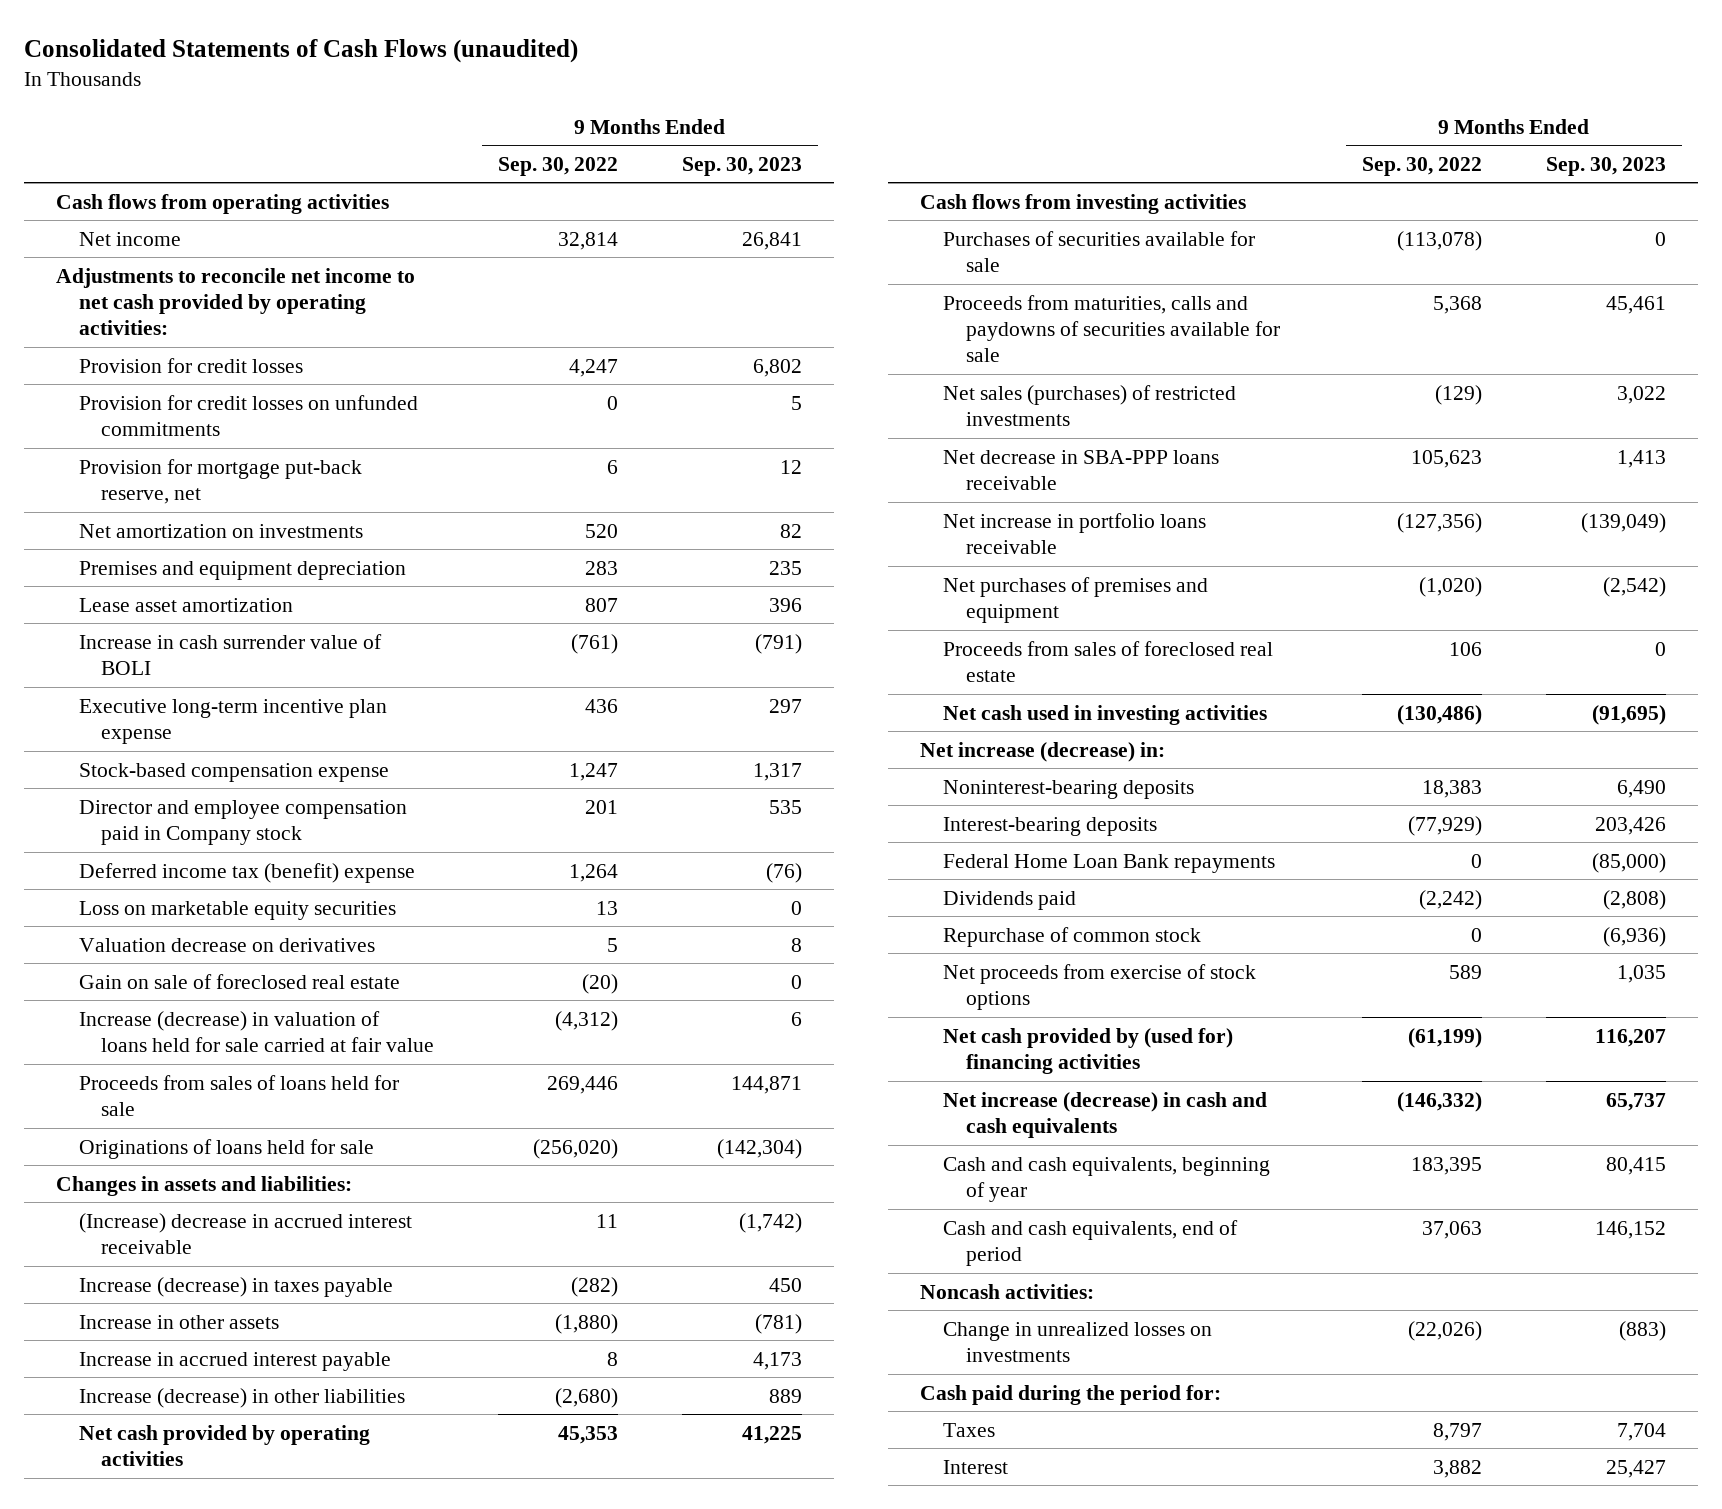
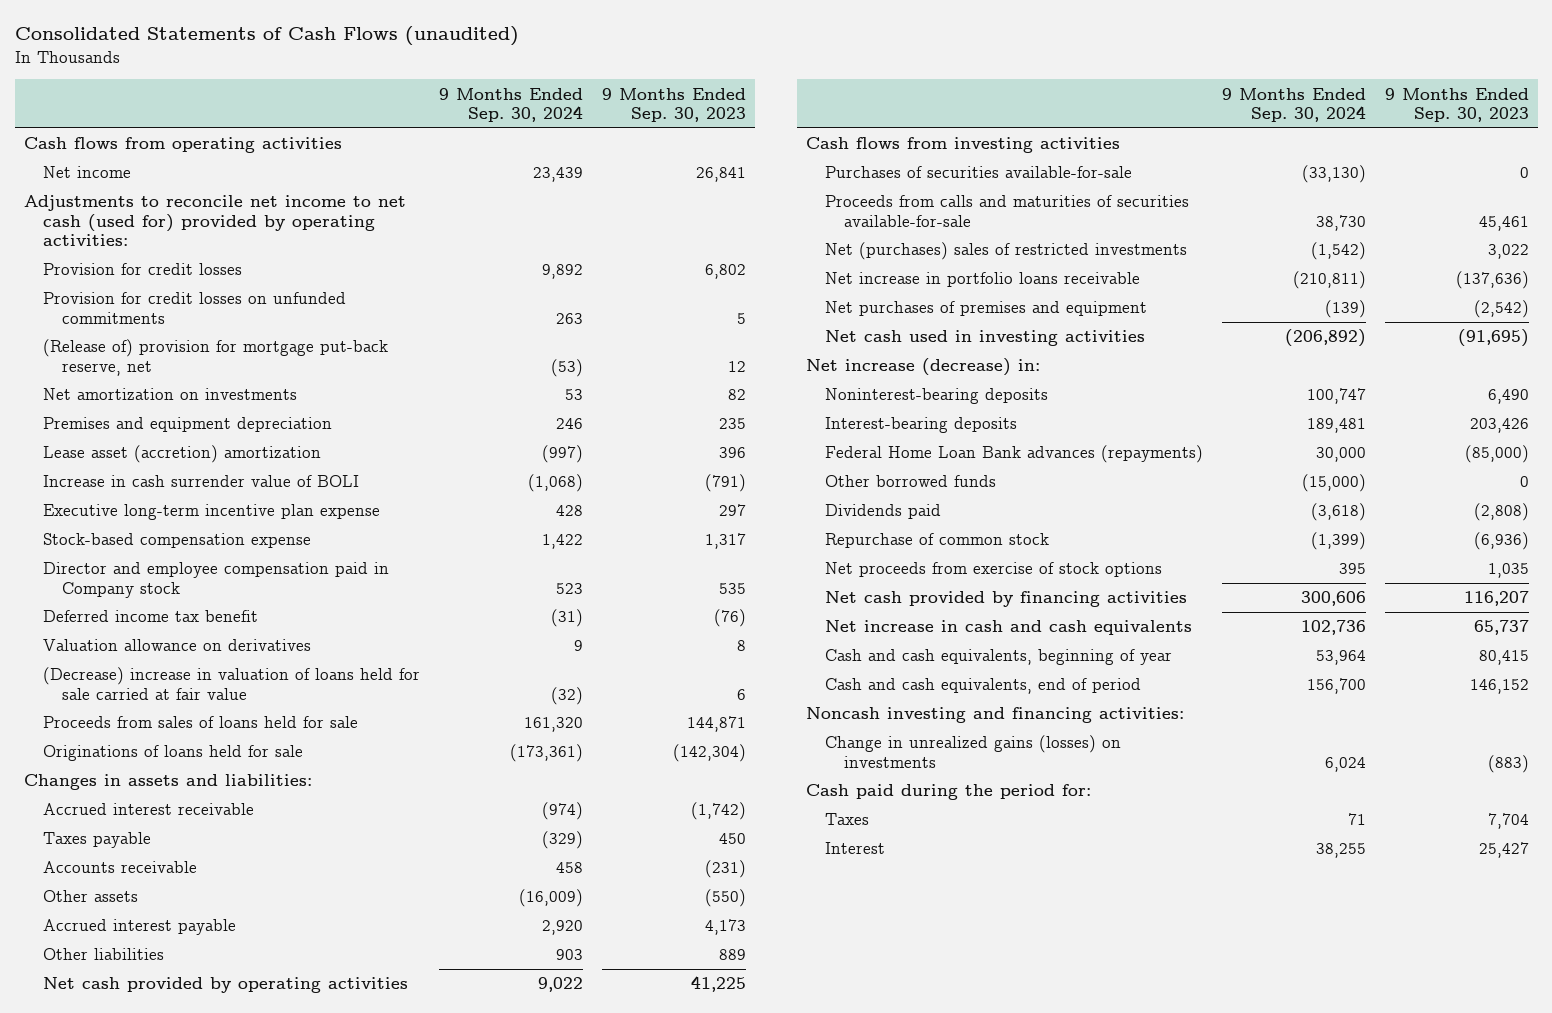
[498,156,619,176] Sep. 30, 2022 -> none
none -> [439,87,584,123] 9 Months Ended Sep. 30, 2024
[55,267,415,336] Adjustments to reconcile net income to net cash provided by operating activities: -> [23,195,406,247] Adjustments to reconcile net income to net cash (used for) provided by operating activities:
[78,458,362,504] Provision for mortgage put-back reserve, net -> [42,339,388,376] (Release of) provision for mortgage put-back reserve, net
[78,597,293,612] Lease asset amortization -> [42,445,321,464] Lease asset (accretion) amortization
[78,900,396,920] Loss on marketable equity securities -> none
[78,973,400,989] Gain on sale of foreclosed real estate -> none
[78,862,415,883] Deferred income tax (benefit) expense -> [42,610,258,623] Deferred income tax benefit
[78,937,375,952] Valuation decrease on derivatives -> [42,639,311,652] Valuation allowance on derivatives
[78,1010,435,1052] Increase (decrease) in valuation of loans held for sale carried at fair value -> [42,667,420,700] (Decrease) increase in valuation of loans held for sale carried at fair value
[78,1212,412,1254] (Increase) decrease in accrued interest receivable -> [42,803,254,816] Accrued interest receivable
[78,1276,393,1297] Increase (decrease) in taxes payable -> [42,832,151,849] Taxes payable
none -> [42,861,197,874] Accounts receivable
[78,1314,279,1329] Increase in other assets -> [42,890,138,903] Other assets
[755,1313,803,1334] (781) -> [705,889,747,908] (550)
[78,1351,391,1371] Increase in accrued interest payable -> [42,919,236,936] Accrued interest payable
[78,1387,405,1408] Increase (decrease) in other liabilities -> [42,948,164,961] Other liabilities
[942,449,1219,490] Net decrease in SBA-PPP loans receivable -> none
[942,230,1255,272] Purchases of securities available for sale -> [825,166,1133,179] Purchases of securities available-for-sale
[942,294,1280,363] Proceeds from maturities, calls and paydowns of securities available for sale -> [825,195,1190,227] Proceeds from calls and maturities of securities available-for-sale
[942,384,1236,426] Net sales (purchases) of restricted investments -> [825,242,1188,261] Net (purchases) sales of restricted investments
[1581,512,1667,533] (139,049) -> [1455,271,1529,290] (137,636)
[942,640,1273,682] Proceeds from sales of foreclosed real estate -> none
[942,853,1275,873] Federal Home Loan Bank repayments -> [825,445,1204,464] Federal Home Loan Bank advances (repayments)
none -> [825,475,997,488] Other borrowed funds
[942,1027,1233,1074] Net cash provided by (used for) financing activities -> [825,591,1188,608] Net cash provided by financing activities
[942,1091,1267,1138] Net increase (decrease) in cash and cash equivalents -> [825,620,1193,636] Net increase in cash and cash equivalents
[919,1283,1094,1299] Noncash activities: -> [806,707,1185,724] Noncash investing and financing activities:
[942,1321,1212,1362] Change in unrealized losses on investments -> [825,735,1122,768] Change in unrealized gains (losses) on investments

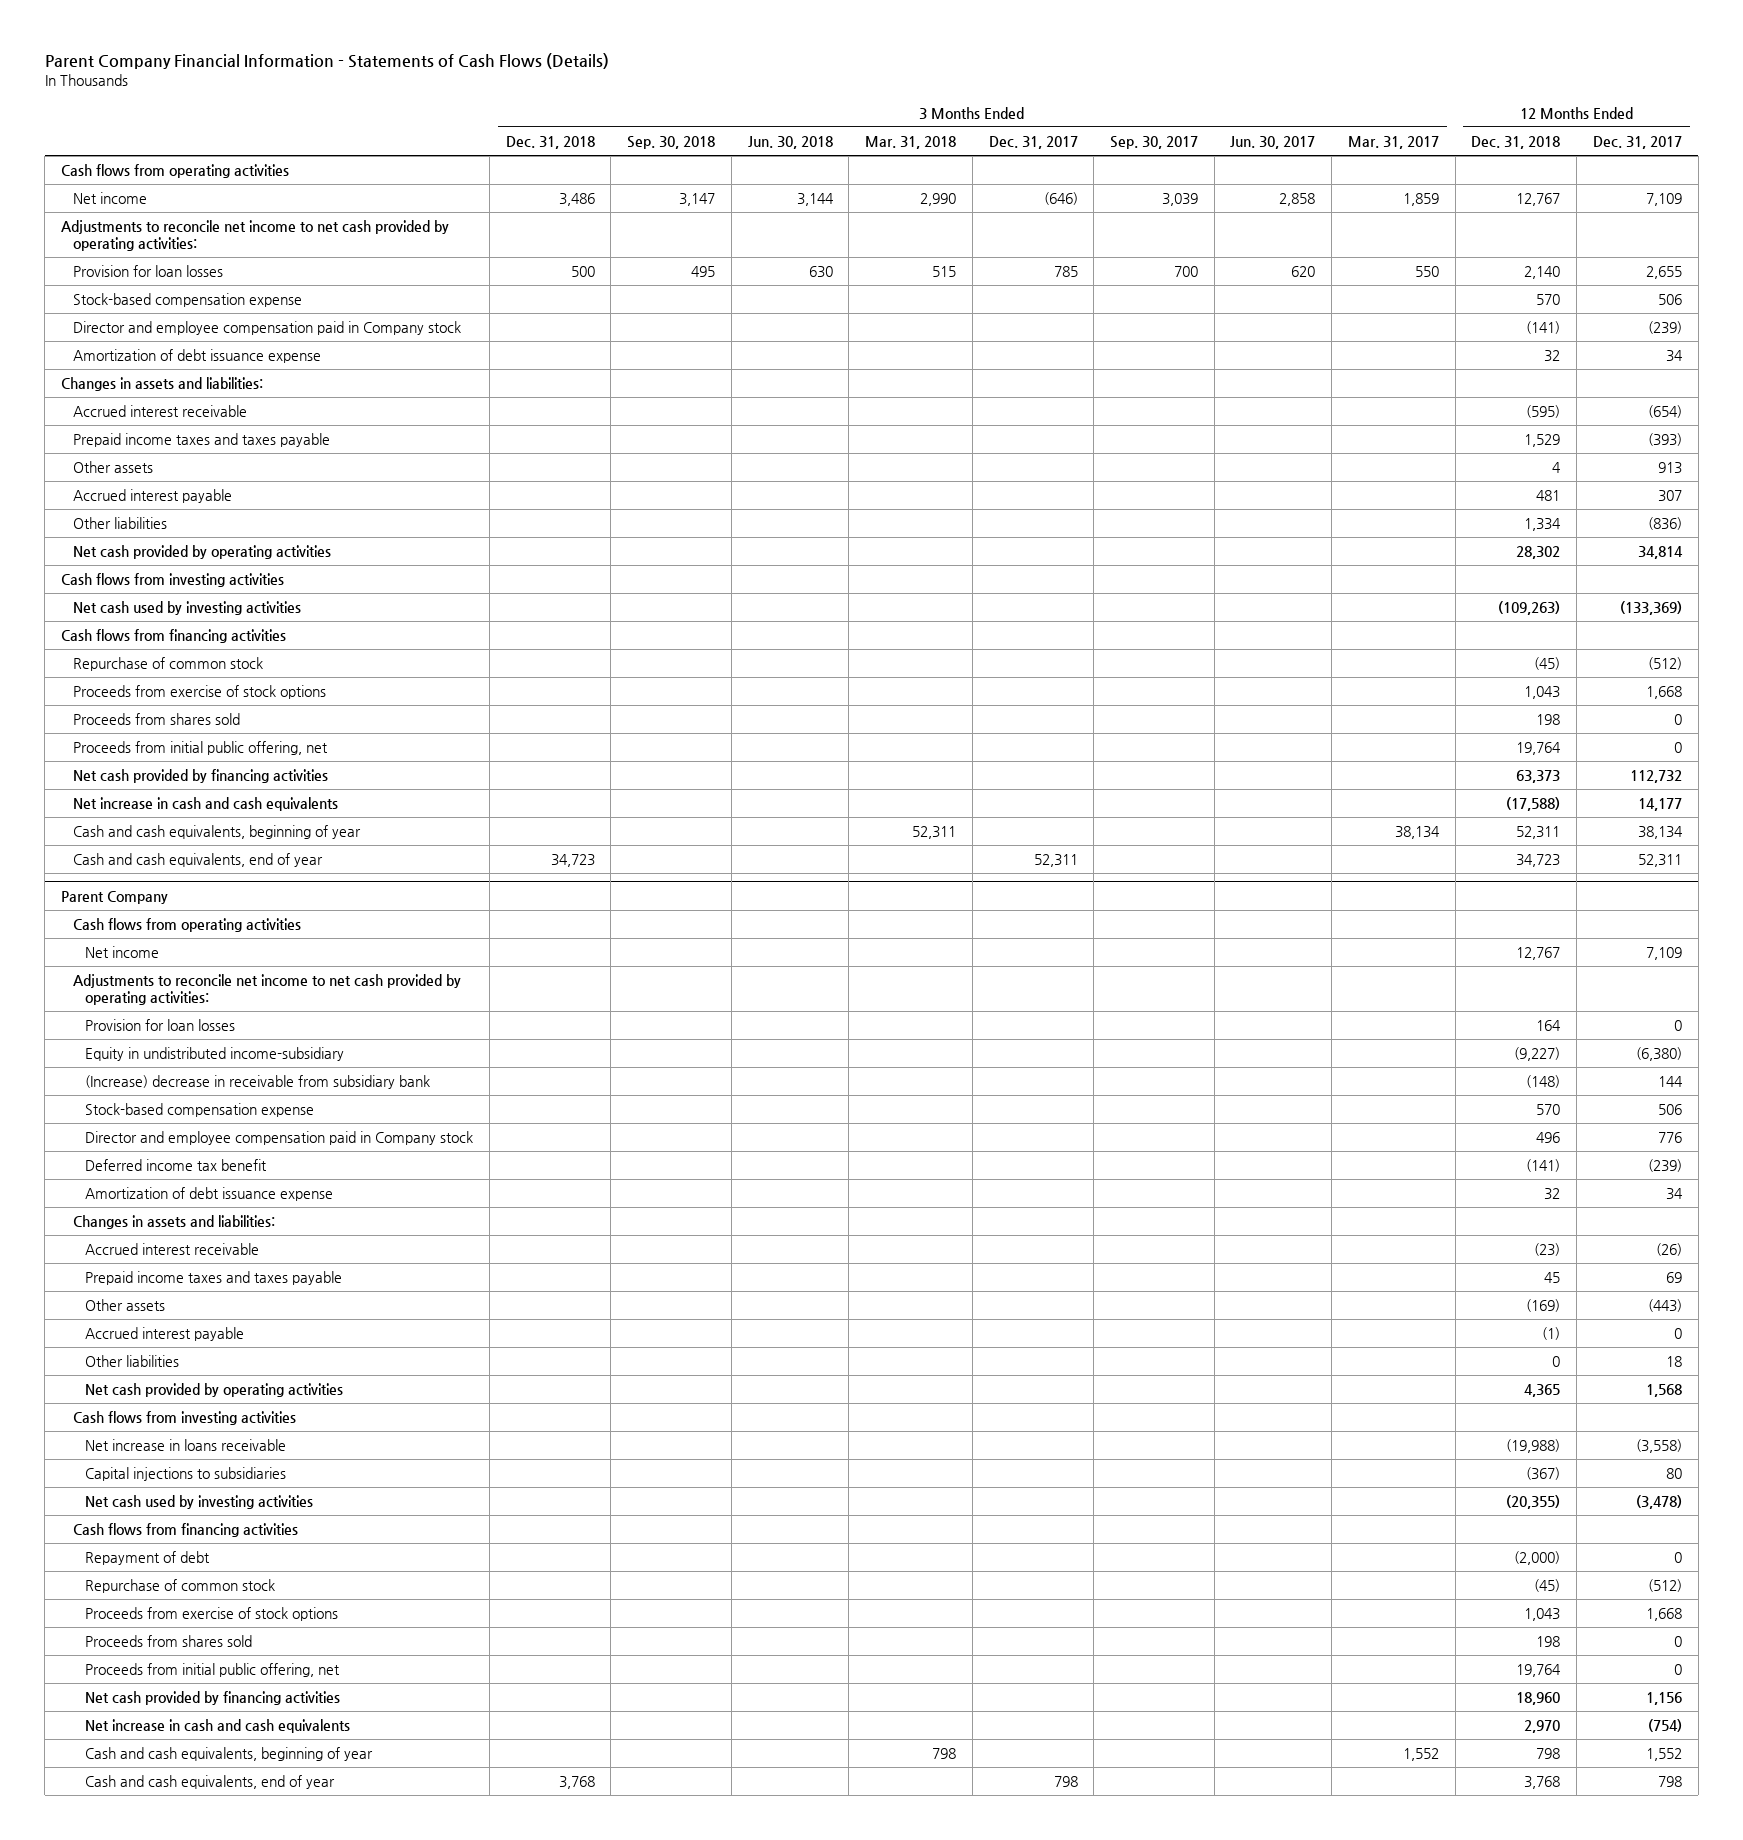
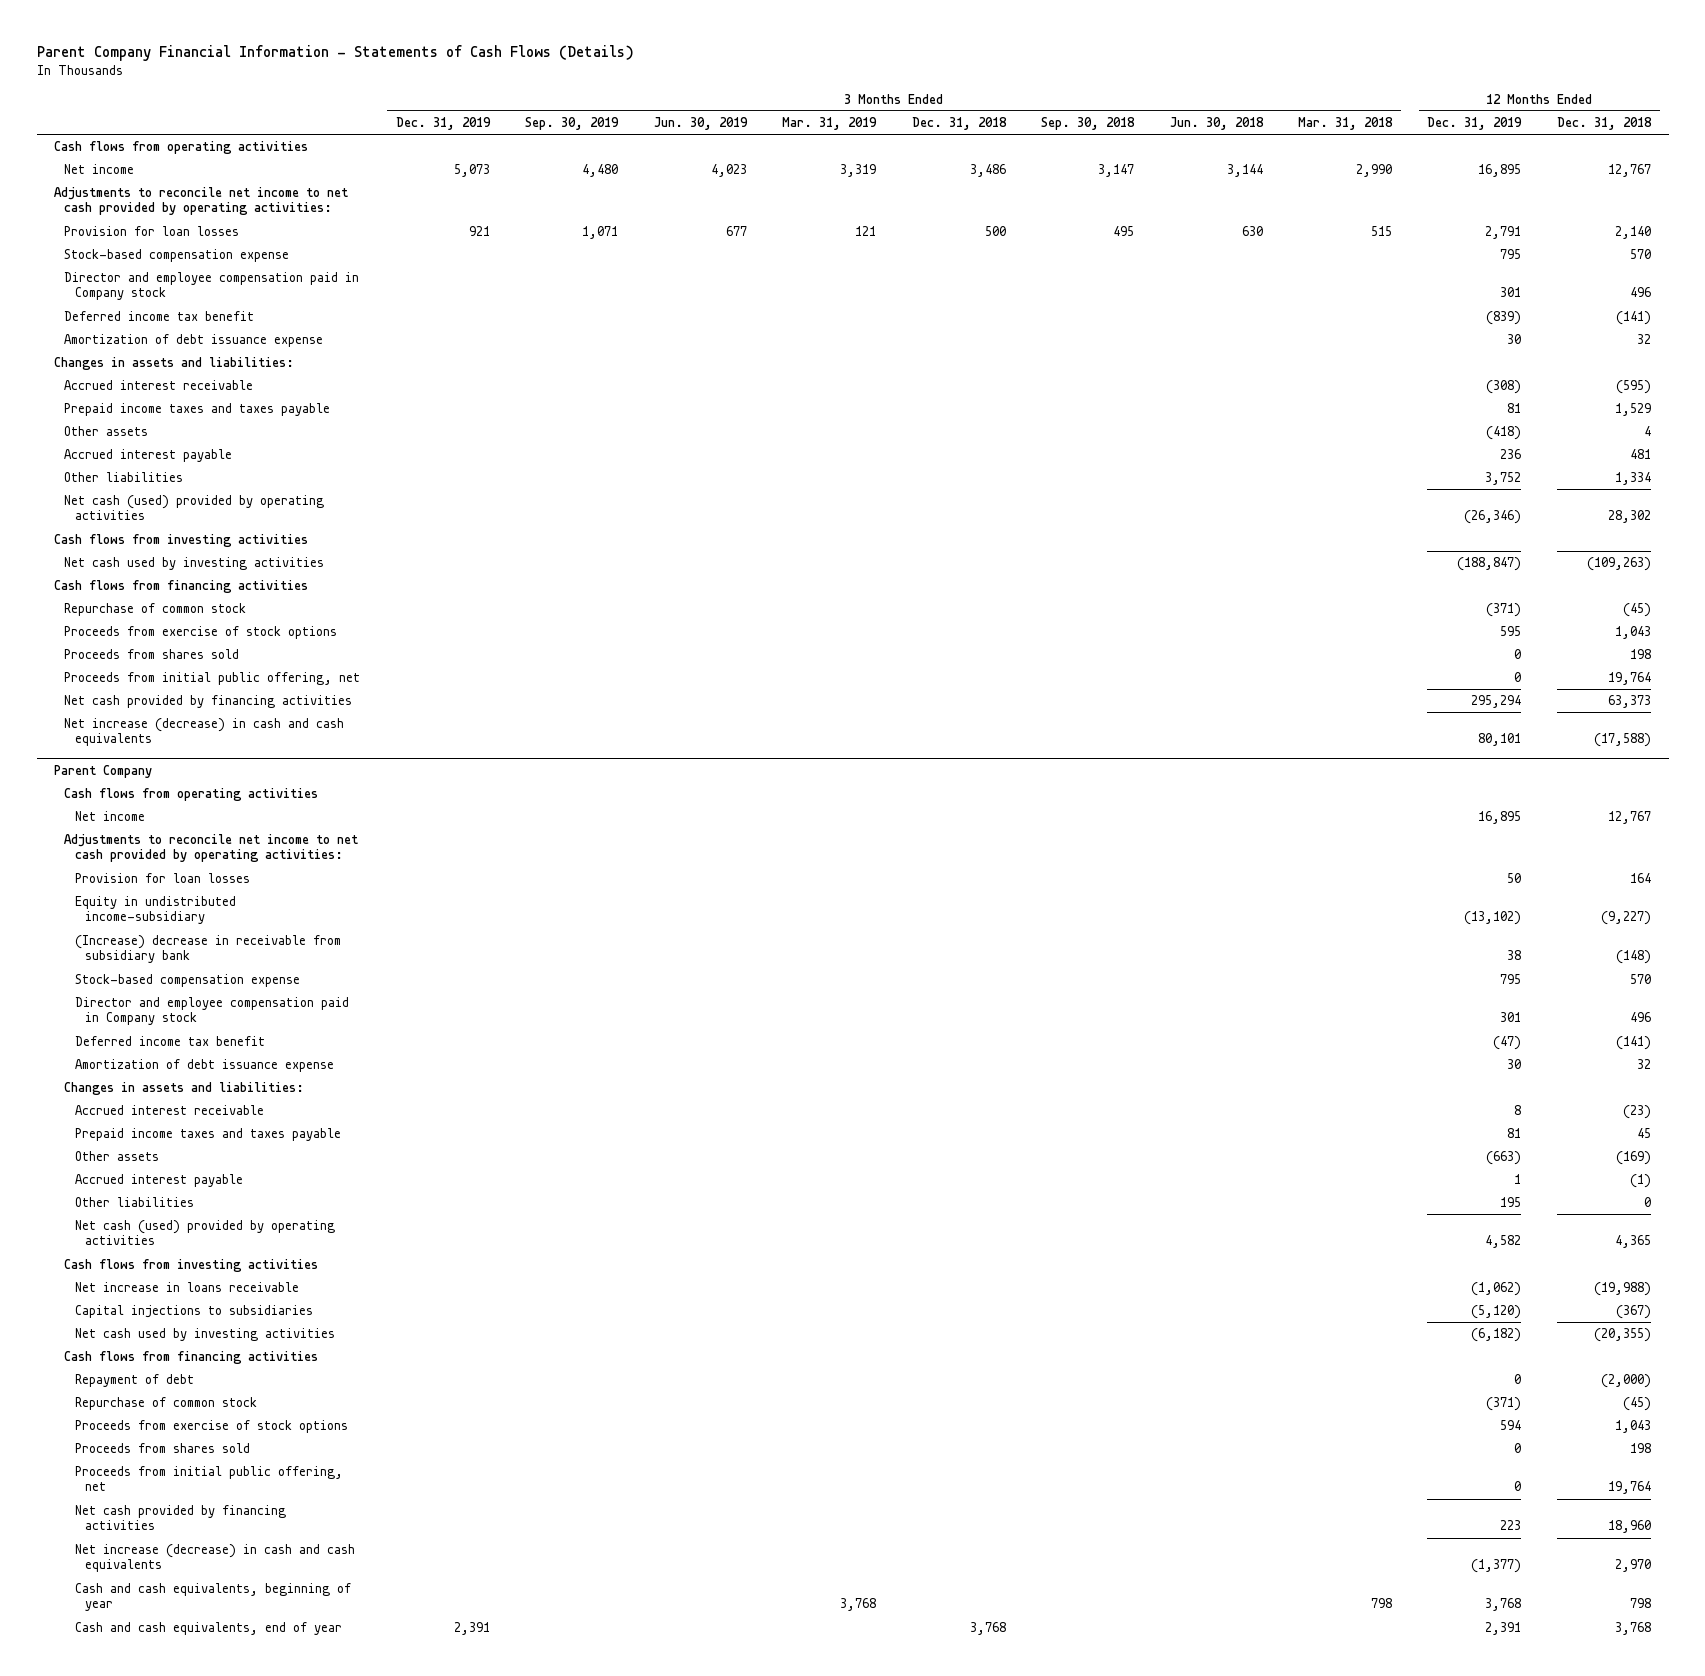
[988,135,1078,149] Dec. 31, 2017 -> none
[1109,135,1198,149] Sep. 30, 2017 -> none
[1230,135,1316,149] Jun. 30, 2017 -> none
[1347,135,1439,149] Mar. 31, 2017 -> none
[1592,135,1682,149] Dec. 31, 2017 -> none
none -> [395,117,491,131] Dec. 31, 2019
none -> [525,117,620,131] Sep. 30, 2019
none -> [653,117,748,131] Jun. 30, 2019
none -> [782,117,878,131] Mar. 31, 2019
none -> [1427,117,1523,131] Dec. 31, 2019
[1526,320,1561,334] (141) -> [1629,287,1651,298] 496
none -> [64,311,255,322] Deferred income tax benefit
[72,544,331,559] Net cash provided by operating activities -> [64,495,325,521] Net cash (used) provided by operating activities
[72,824,361,839] Cash and cash equivalents, beginning of year -> none
[72,852,323,867] Cash and cash equivalents, end of year -> none
[72,796,338,811] Net increase in cash and cash equivalents -> [64,718,345,747] Net increase (decrease) in cash and cash equivalents
[85,1382,344,1397] Net cash provided by operating activities -> [74,1220,335,1246] Net cash (used) provided by operating activities
[85,1718,351,1733] Net increase in cash and cash equivalents -> [74,1544,355,1573] Net increase (decrease) in cash and cash equivalents

